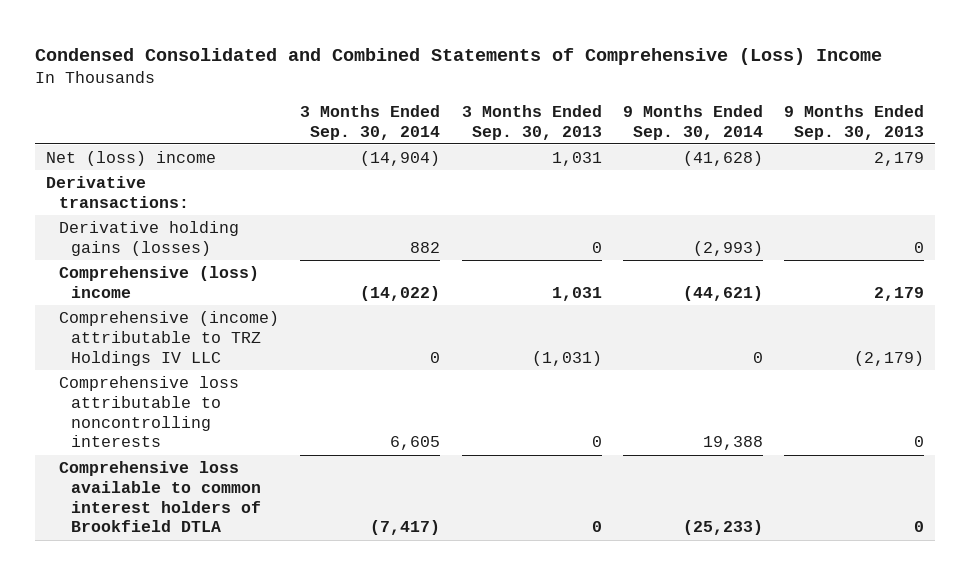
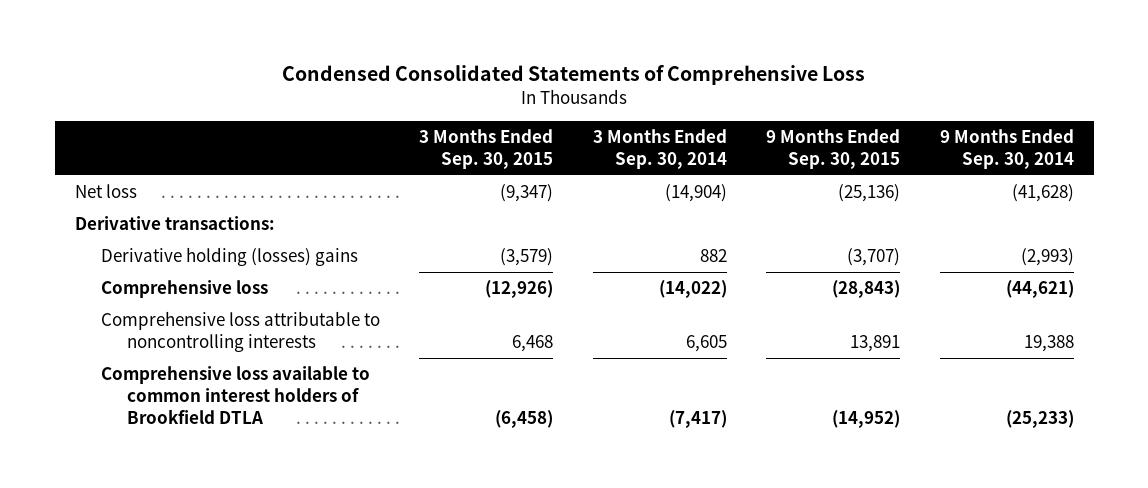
[35,47,883,65] Condensed Consolidated and Combined Statements of Comprehensive (Loss) Income -> [282,65,866,86] Condensed Consolidated Statements of Comprehensive Loss
[461,104,602,140] 3 Months Ended Sep. 30, 2013 -> none
[784,104,925,140] 9 Months Ended Sep. 30, 2013 -> none
none -> [419,129,554,169] 3 Months Ended Sep. 30, 2015
none -> [766,129,901,169] 9 Months Ended Sep. 30, 2015
[46,150,217,166] Net (loss) income -> [74,184,137,199] Net loss
[58,310,279,366] Comprehensive (income) attributable to TRZ Holdings IV LLC -> none
[58,220,239,256] Derivative holding gains (losses) -> [100,247,358,267] Derivative holding (losses) gains
[58,265,259,298] Comprehensive (loss) income -> [100,280,268,299] Comprehensive loss

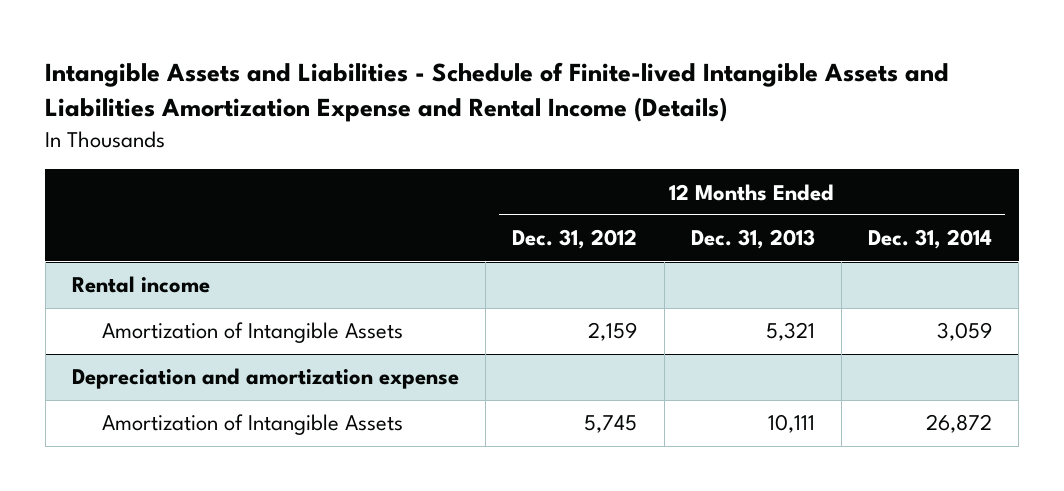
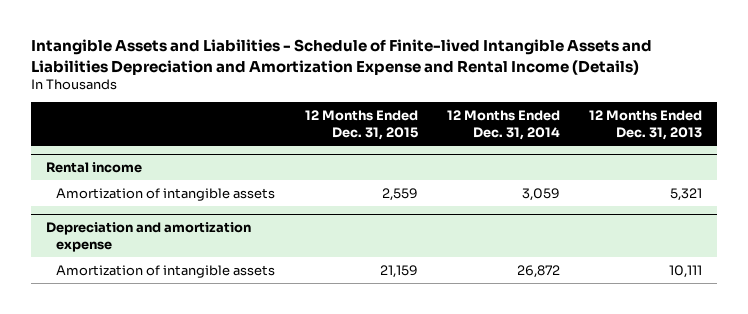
[45,61,950,122] Intangible Assets and Liabilities - Schedule of Finite-lived Intangible Assets and Liabilities Amortization Expense and Rental Income (Details) -> [31,39,653,75] Intangible Assets and Liabilities - Schedule of Finite-lived Intangible Assets and Liabilities Depreciation and Amortization Expense and Rental Income (Details)
[512,229,638,250] Dec. 31, 2012 -> none
none -> [304,110,418,140] 12 Months Ended Dec. 31, 2015
[102,322,404,344] Amortization of Intangible Assets -> [56,187,276,201] Amortization of intangible assets
[102,414,404,436] Amortization of Intangible Assets -> [56,264,276,278] Amortization of intangible assets

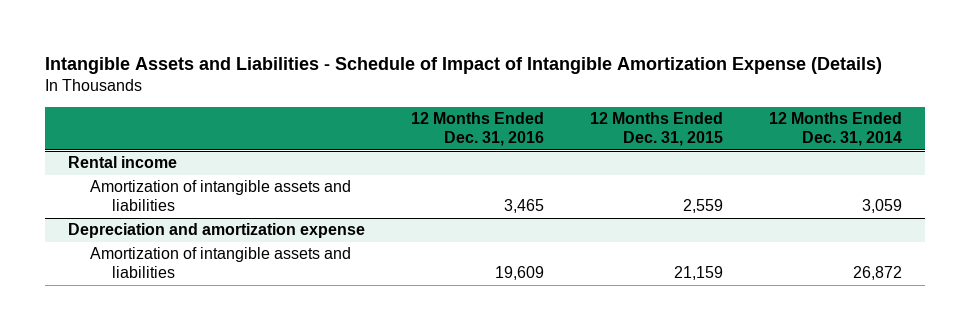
[31,39,653,75] Intangible Assets and Liabilities - Schedule of Finite-lived Intangible Assets and Liabilities Depreciation and Amortization Expense and Rental Income (Details) -> [45,56,883,74] Intangible Assets and Liabilities - Schedule of Impact of Intangible Amortization Expense (Details)
[589,110,703,140] 12 Months Ended Dec. 31, 2013 -> none
none -> [411,112,545,147] 12 Months Ended Dec. 31, 2016
[56,187,276,201] Amortization of intangible assets -> [90,180,352,212] Amortization of intangible assets and liabilities
[56,264,276,278] Amortization of intangible assets -> [90,247,352,279] Amortization of intangible assets and liabilities

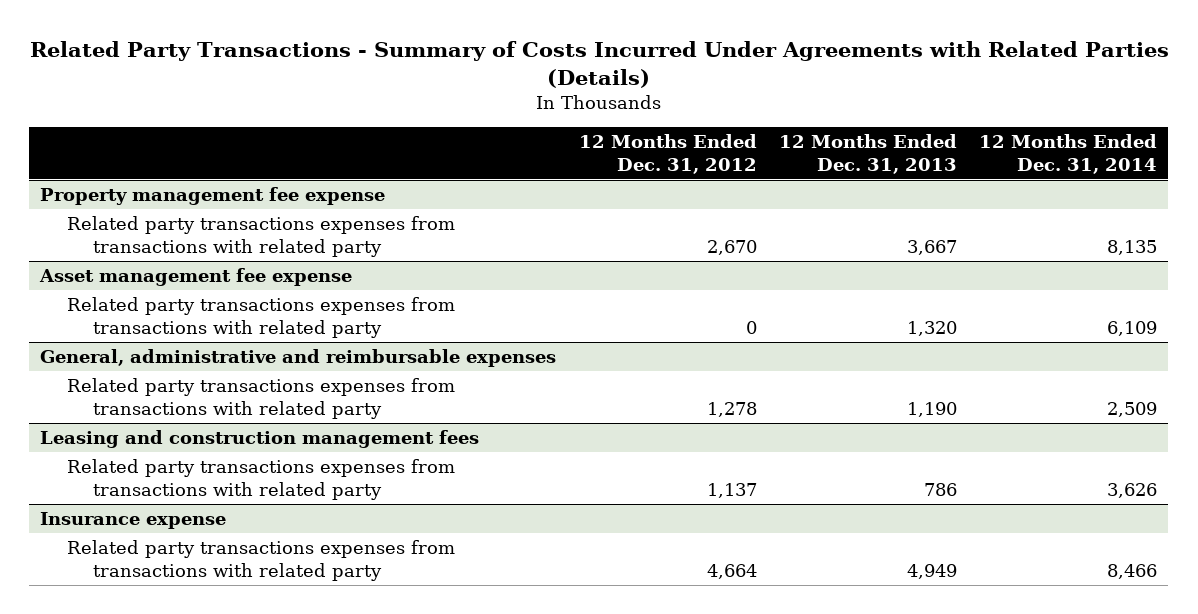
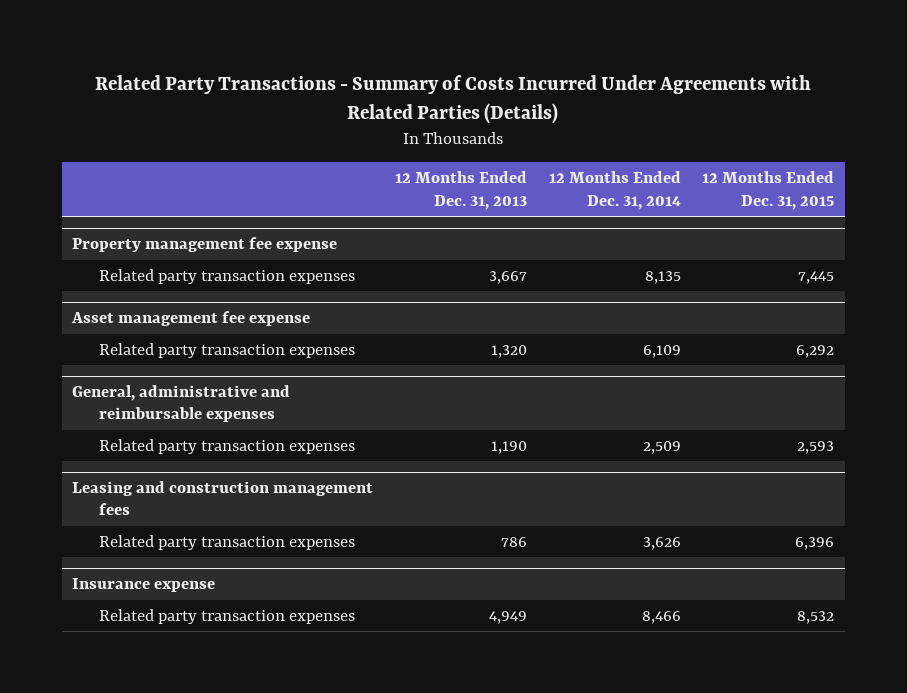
[578,133,757,174] 12 Months Ended Dec. 31, 2012 -> none
none -> [702,171,835,210] 12 Months Ended Dec. 31, 2015
[66,216,455,257] Related party transactions expenses from transactions with related party -> [99,269,356,285] Related party transaction expenses
[66,297,455,338] Related party transactions expenses from transactions with related party -> [99,343,356,359] Related party transaction expenses
[66,378,455,419] Related party transactions expenses from transactions with related party -> [99,439,356,455] Related party transaction expenses
[66,459,455,500] Related party transactions expenses from transactions with related party -> [99,535,356,551] Related party transaction expenses
[66,540,455,581] Related party transactions expenses from transactions with related party -> [99,609,356,625] Related party transaction expenses

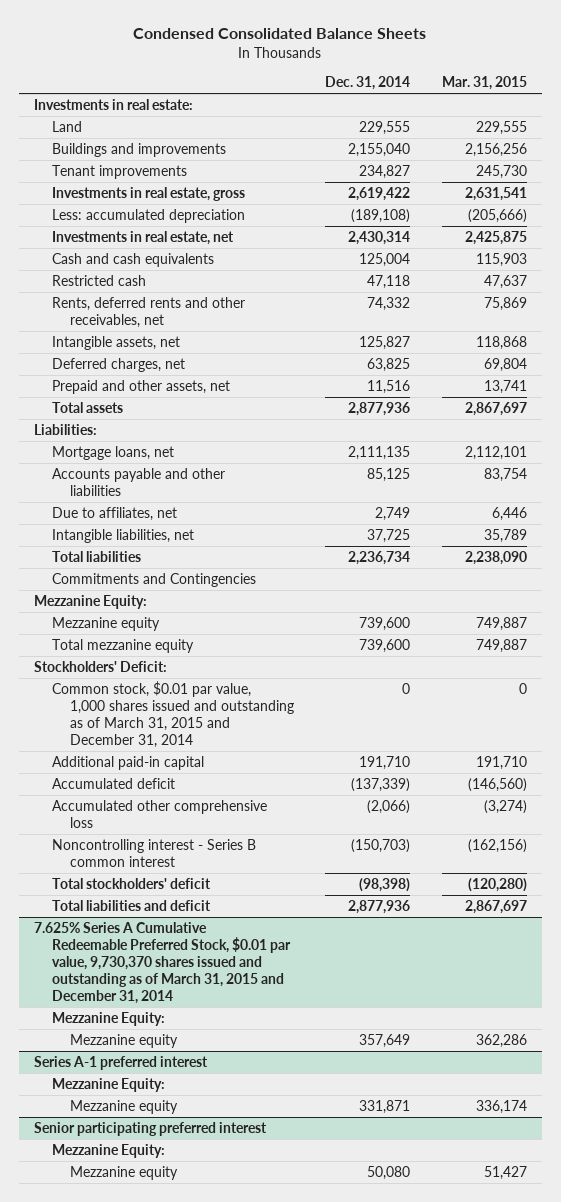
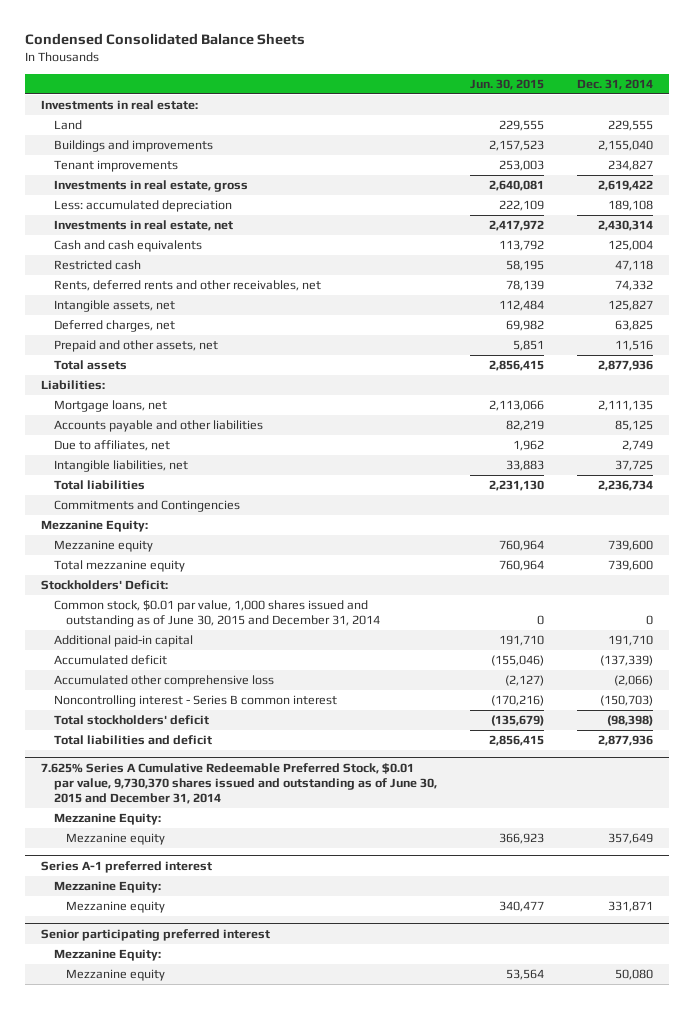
[441,75,527,90] Mar. 31, 2015 -> none
none -> [469,78,544,90] Jun. 30, 2015
[351,208,411,223] (189,108) -> [607,200,653,212] 189,108
[52,680,295,748] Common stock, $0.01 par value, 1,000 shares issued and outstanding as of March 31, 2015 and December 31, 2014 -> [53,600,381,628] Common stock, $0.01 par value, 1,000 shares issued and outstanding as of June 30, 2015 and December 31, 2014
[34,921,292,1004] 7.625% Series A Cumulative Redeemable Preferred Stock, $0.01 par value, 9,730,370 shares issued and outstanding as of March 31, 2015 and December 31, 2014 -> [41,762,437,804] 7.625% Series A Cumulative Redeemable Preferred Stock, $0.01 par value, 9,730,370 shares issued and outstanding as of June 30, 2015 and December 31, 2014

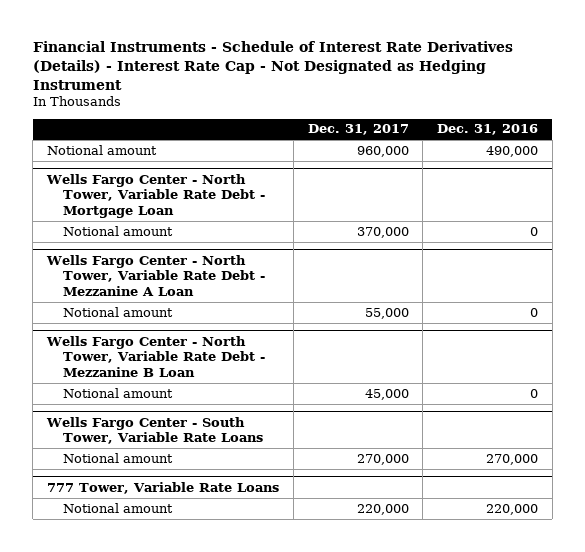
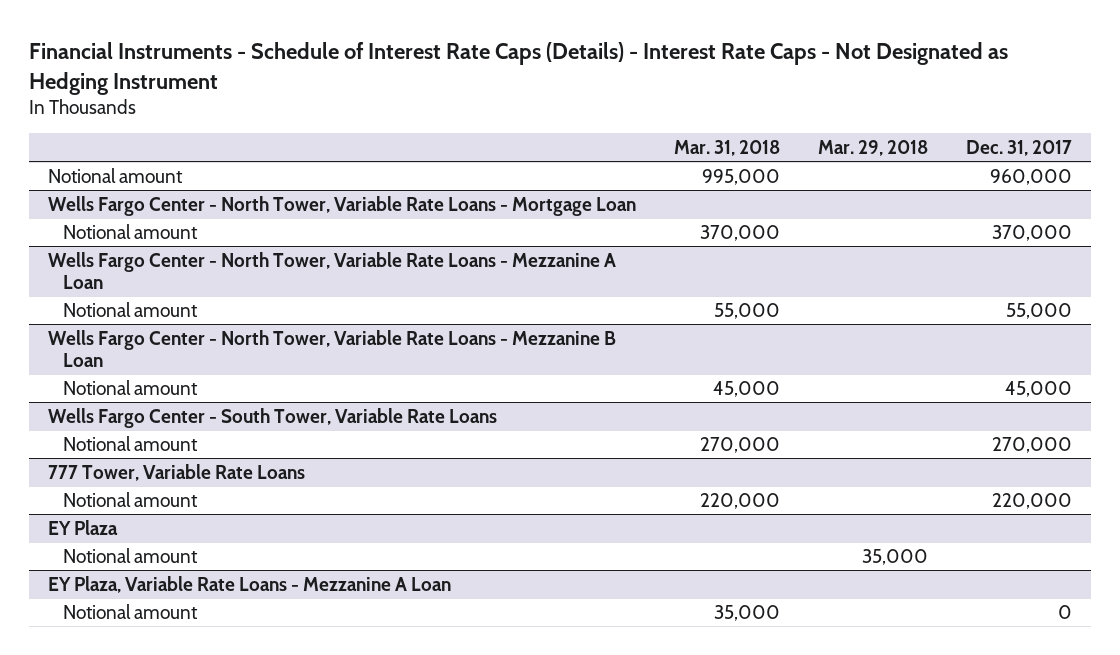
[32,40,513,90] Financial Instruments - Schedule of Interest Rate Derivatives (Details) - Interest Rate Cap - Not Designated as Hedging Instrument -> [29,41,1009,95] Financial Instruments - Schedule of Interest Rate Caps (Details) - Interest Rate Caps - Not Designated as Hedging Instrument
[437,124,539,136] Dec. 31, 2016 -> none
none -> [674,140,781,157] Mar. 31, 2018
none -> [818,140,929,157] Mar. 29, 2018
[46,173,265,218] Wells Fargo Center - North Tower, Variable Rate Debt - Mortgage Loan -> [48,195,637,216] Wells Fargo Center - North Tower, Variable Rate Loans - Mortgage Loan
[46,254,265,296] Wells Fargo Center - North Tower, Variable Rate Debt - Mezzanine A Loan -> [48,251,617,290] Wells Fargo Center - North Tower, Variable Rate Loans - Mezzanine A Loan
[46,335,265,377] Wells Fargo Center - North Tower, Variable Rate Debt - Mezzanine B Loan -> [48,329,617,368] Wells Fargo Center - North Tower, Variable Rate Loans - Mezzanine B Loan
none -> [48,519,119,535] EY Plaza
none -> [63,547,199,563] Notional amount
none -> [48,575,452,593] EY Plaza, Variable Rate Loans - Mezzanine A Loan
none -> [63,603,199,619] Notional amount

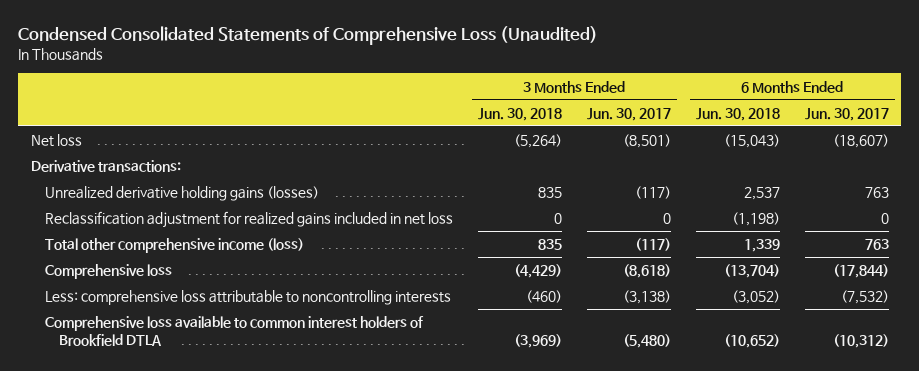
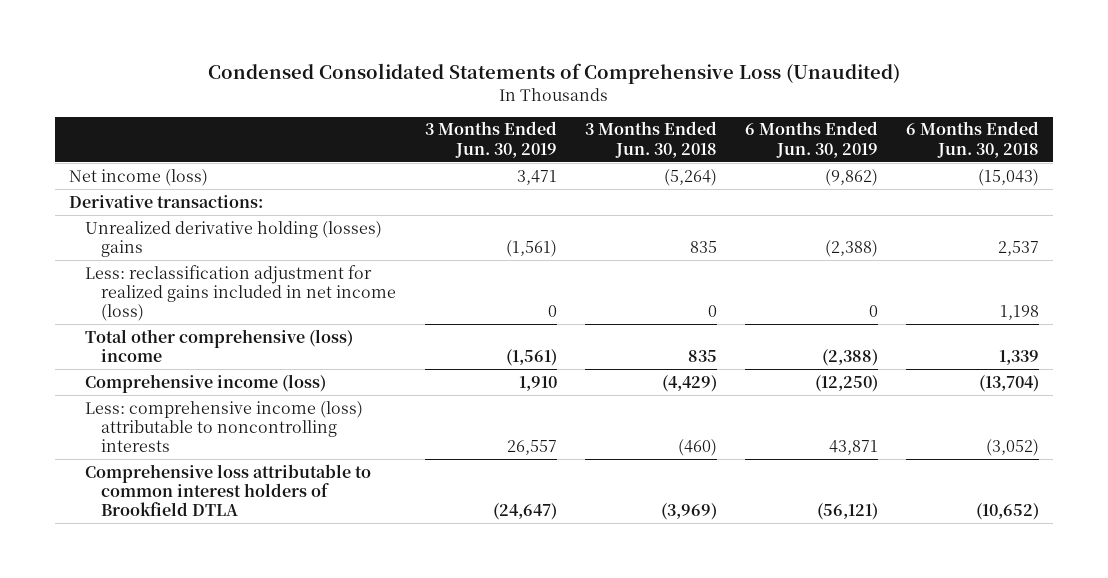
[586,107,671,121] Jun. 30, 2017 -> none
[804,107,889,121] Jun. 30, 2017 -> none
none -> [424,121,557,158] 3 Months Ended Jun. 30, 2019
none -> [745,121,879,158] 6 Months Ended Jun. 30, 2019
[30,134,82,148] Net loss -> [68,168,208,186] Net income (loss)
[44,186,319,202] Unrealized derivative holding gains (losses) -> [85,220,383,258] Unrealized derivative holding (losses) gains
[44,211,453,229] Reclassification adjustment for realized gains included in net loss -> [85,264,397,322] Less: reclassification adjustment for realized gains included in net income (loss)
[731,212,780,227] (1,198) -> [1000,305,1040,321] 1,198
[44,238,304,254] Total other comprehensive income (loss) -> [85,328,354,363] Total other comprehensive (loss) income
[44,264,172,280] Comprehensive loss -> [85,373,327,393] Comprehensive income (loss)
[44,290,451,306] Less: comprehensive loss attributable to noncontrolling interests -> [85,400,364,453] Less: comprehensive income (loss) attributable to noncontrolling interests
[44,316,424,347] Comprehensive loss available to common interest holders of Brookfield DTLA -> [85,463,372,517] Comprehensive loss attributable to common interest holders of Brookfield DTLA

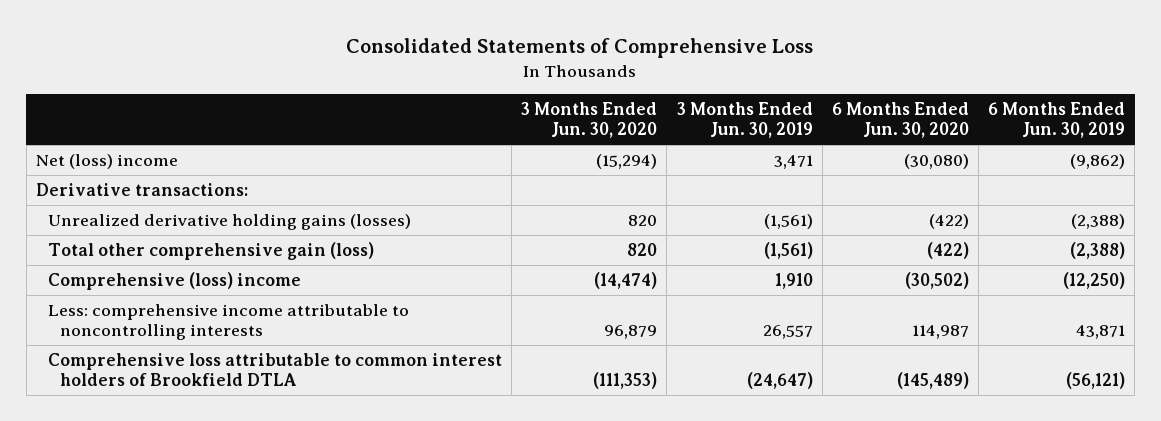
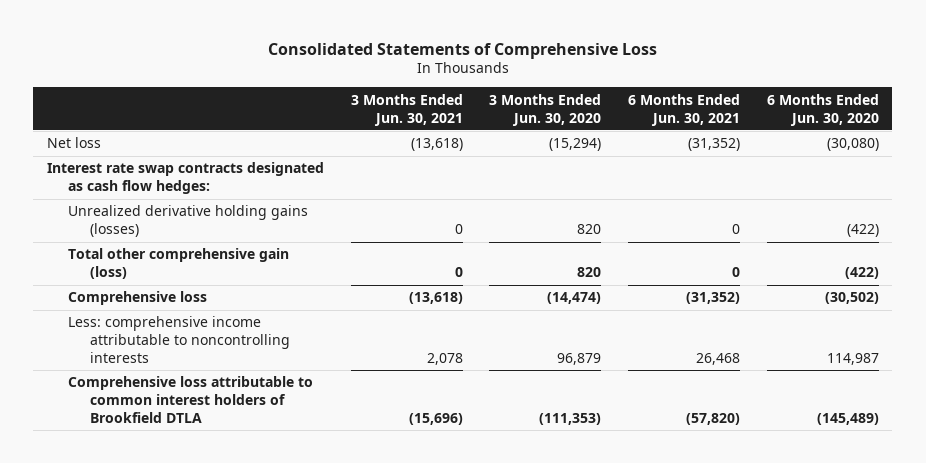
[676,102,813,139] 3 Months Ended Jun. 30, 2019 -> none
[988,102,1126,139] 6 Months Ended Jun. 30, 2019 -> none
none -> [350,93,463,126] 3 Months Ended Jun. 30, 2021
none -> [628,93,741,126] 6 Months Ended Jun. 30, 2021
[35,153,178,169] Net (loss) income -> [46,137,101,149] Net loss
[35,182,248,196] Derivative transactions: -> [46,162,324,195] Interest rate swap contracts designated as cash flow hedges:
[48,271,302,290] Comprehensive (loss) income -> [68,291,208,306] Comprehensive loss

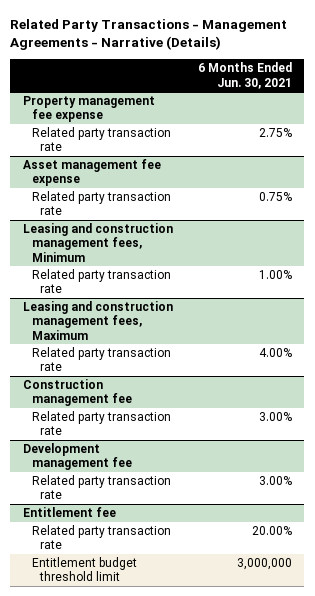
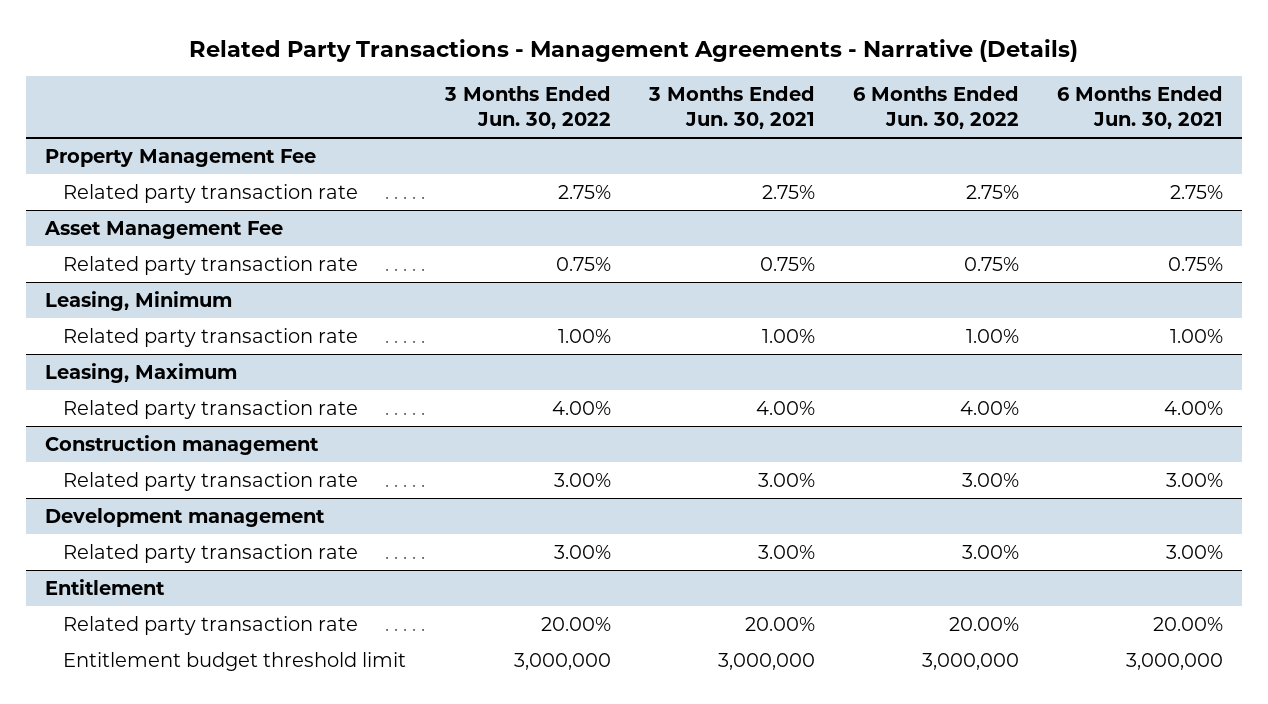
none -> [443,86,611,129] 3 Months Ended Jun. 30, 2022
none -> [647,86,815,129] 3 Months Ended Jun. 30, 2021
none -> [853,86,1020,129] 6 Months Ended Jun. 30, 2022
[22,96,155,123] Property management fee expense -> [45,149,317,168] Property Management Fee
[22,159,161,187] Asset management fee expense -> [44,221,284,240] Asset Management Fee
[22,223,173,262] Leasing and construction management fees, Minimum -> none
none -> [45,291,233,312] Leasing, Minimum
[22,301,173,340] Leasing and construction management fees, Maximum -> none
none -> [45,363,238,384] Leasing, Maximum
[22,379,132,407] Construction management fee -> [45,435,320,456] Construction management
[22,443,132,471] Development management fee -> [45,508,326,528] Development management
[22,507,116,518] Entitlement fee -> [45,579,166,596] Entitlement

